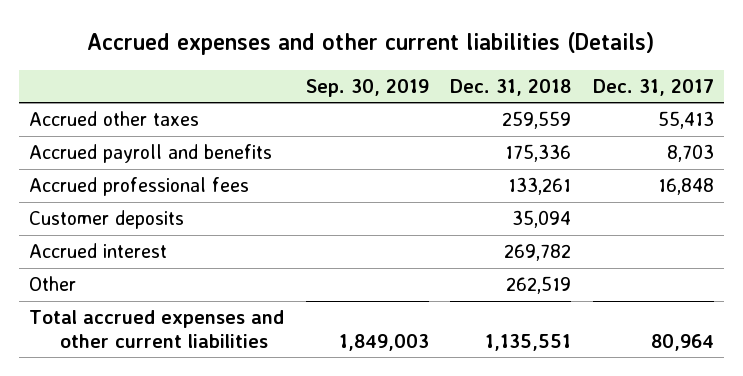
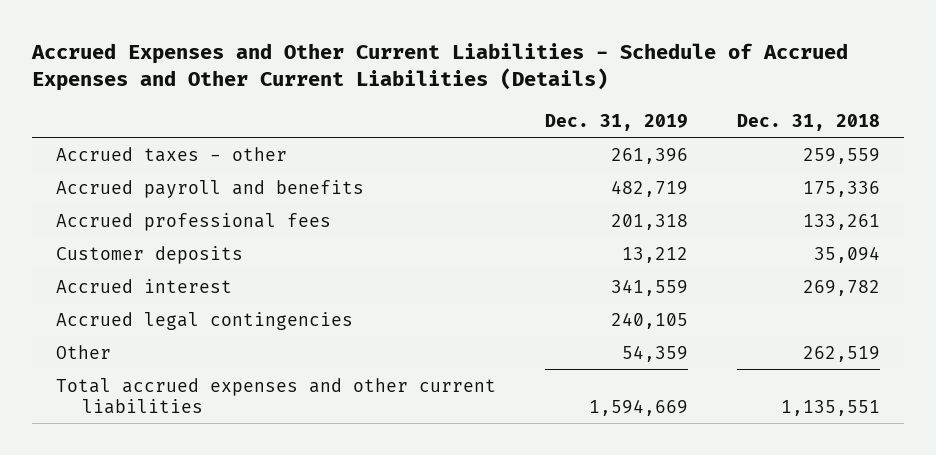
[87,31,655,55] Accrued expenses and other current liabilities (Details) -> [31,43,849,92] Accrued Expenses and Other Current Liabilities - Schedule of Accrued Expenses and Other Current Liabilities (Details)
[305,78,429,97] Sep. 30, 2019 -> none
[592,78,714,96] Dec. 31, 2017 -> none
none -> [545,113,689,131] Dec. 31, 2019
[29,111,200,127] Accrued other taxes -> [56,146,288,162] Accrued taxes - other
none -> [56,311,354,330] Accrued legal contingencies

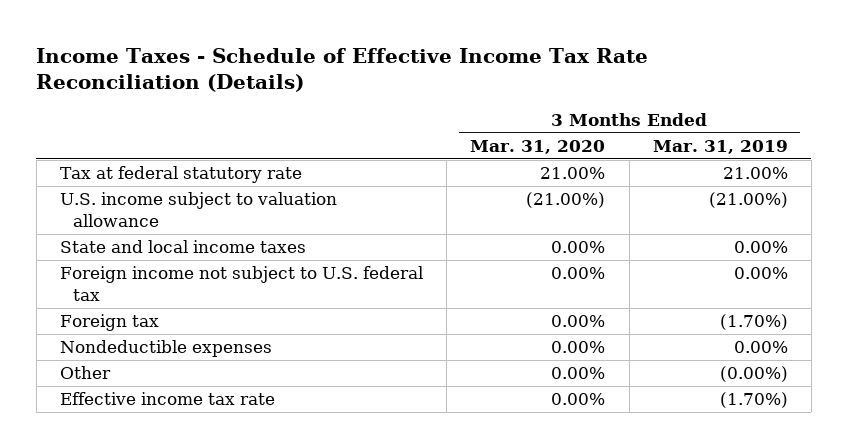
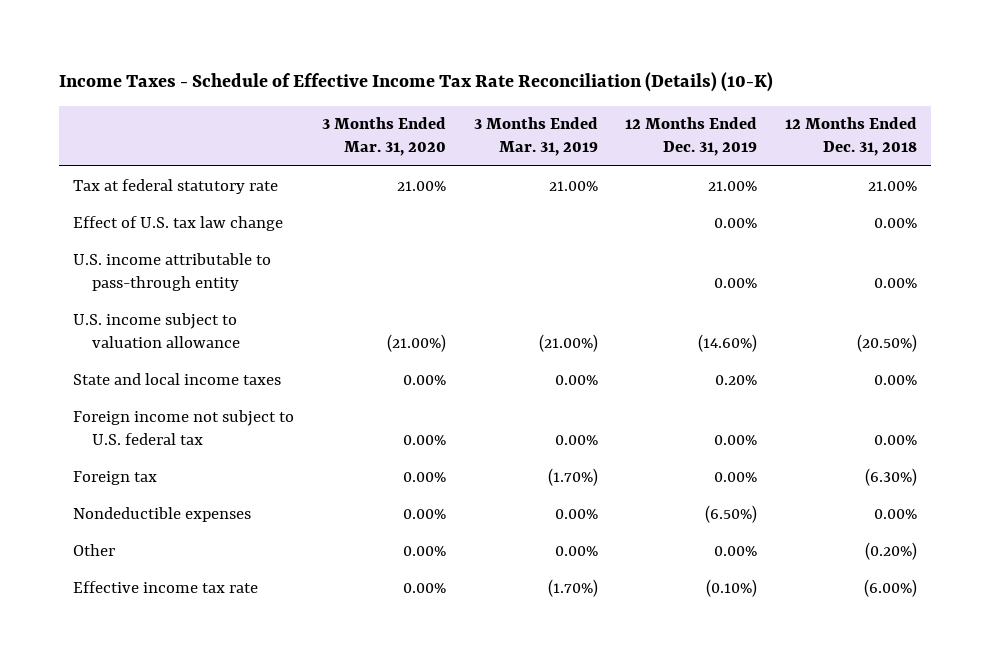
[36,47,649,93] Income Taxes - Schedule of Effective Income Tax Rate Reconciliation (Details) -> [58,72,773,93] Income Taxes - Schedule of Effective Income Tax Rate Reconciliation (Details) (10-K)
none -> [625,117,758,157] 12 Months Ended Dec. 31, 2019
none -> [785,117,918,157] 12 Months Ended Dec. 31, 2018
none -> [72,215,283,231] Effect of U.S. tax law change
none -> [72,252,271,291] U.S. income attributable to pass-through entity
[719,366,788,383] (0.00%) -> [554,545,598,556] 0.00%

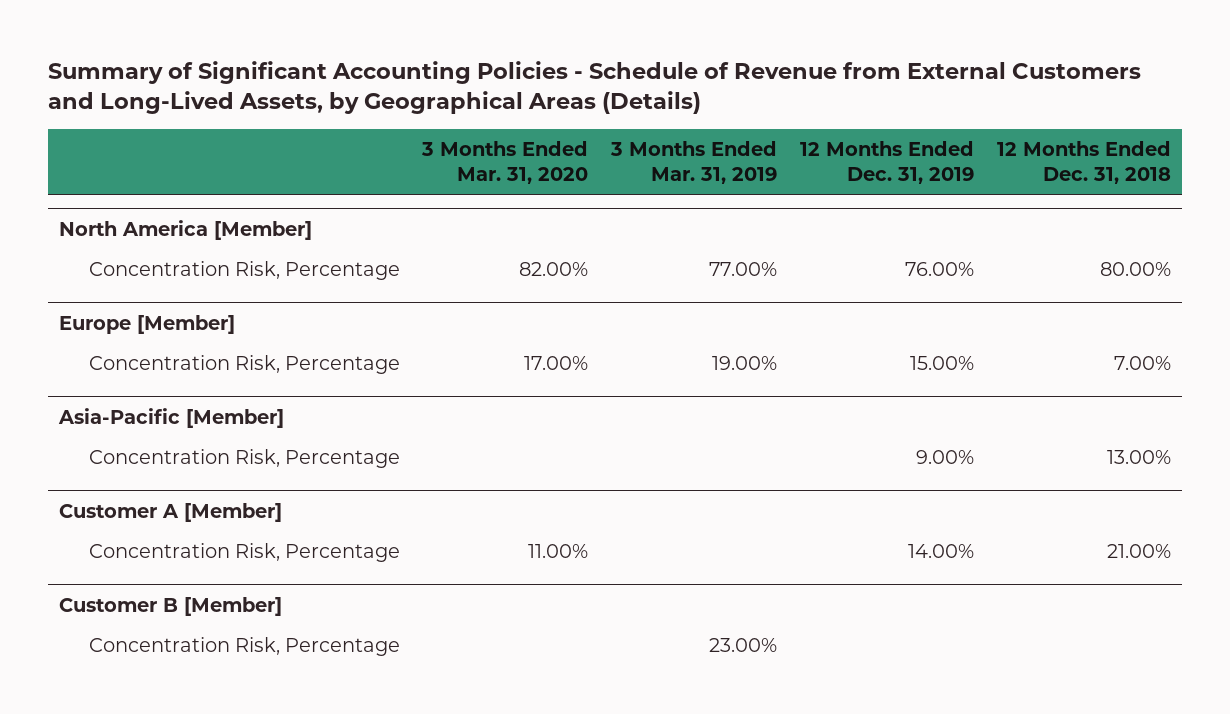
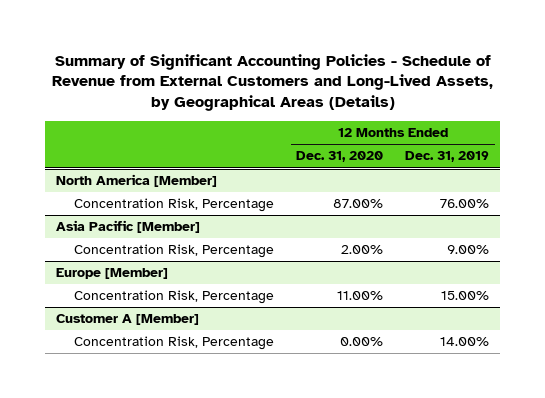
[421,141,589,185] 3 Months Ended Mar. 31, 2020 -> none
[610,141,778,185] 3 Months Ended Mar. 31, 2019 -> none
[996,141,1171,185] 12 Months Ended Dec. 31, 2018 -> none
none -> [296,151,384,163] Dec. 31, 2020
none -> [55,220,200,234] Asia Pacific [Member]
none -> [73,244,274,259] Concentration Risk, Percentage
[58,407,285,428] Asia-Pacific [Member] -> none
[88,449,400,469] Concentration Risk, Percentage -> none
[59,596,283,616] Customer B [Member] -> none
[88,637,400,657] Concentration Risk, Percentage -> none

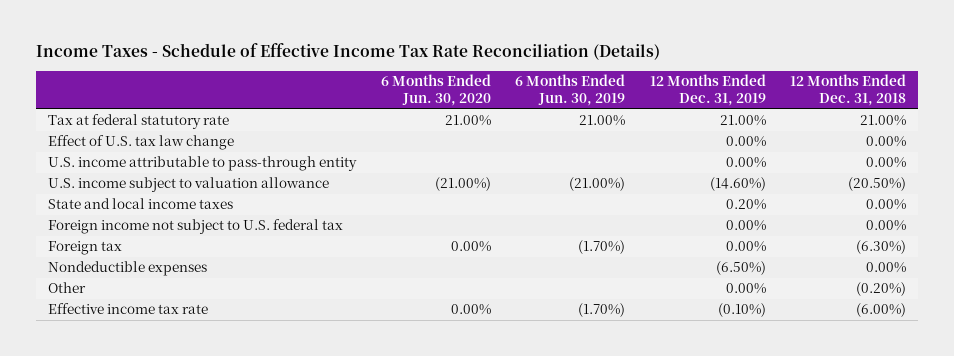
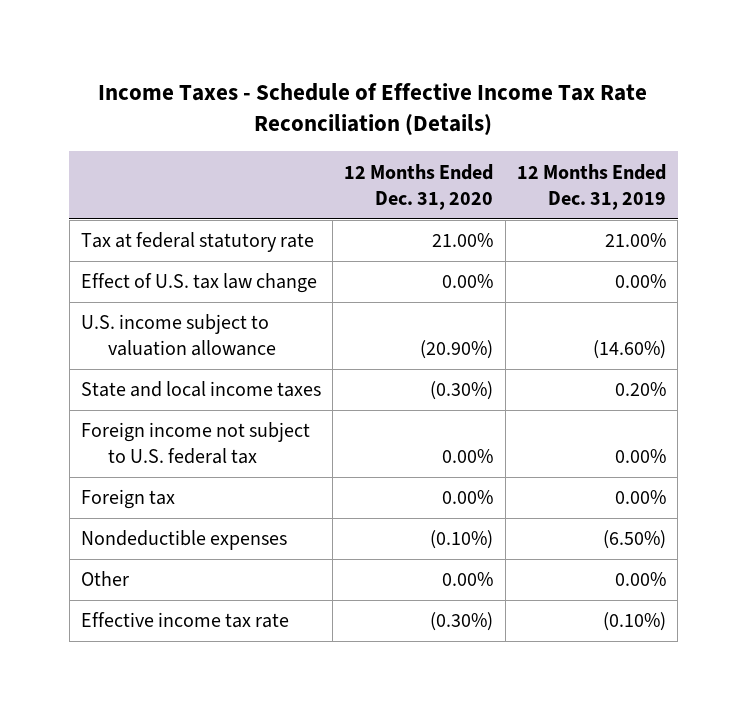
[380,74,491,107] 6 Months Ended Jun. 30, 2020 -> none
[515,74,626,107] 6 Months Ended Jun. 30, 2019 -> none
[790,74,907,107] 12 Months Ended Dec. 31, 2018 -> none
none -> [344,163,494,210] 12 Months Ended Dec. 31, 2020
[48,156,358,172] U.S. income attributable to pass-through entity -> none

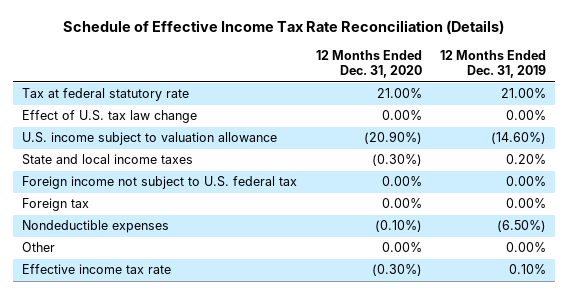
[98,83,648,137] Income Taxes - Schedule of Effective Income Tax Rate Reconciliation (Details) -> [63,20,505,35] Schedule of Effective Income Tax Rate Reconciliation (Details)
[602,612,666,632] (0.10%) -> [509,264,547,275] 0.10%

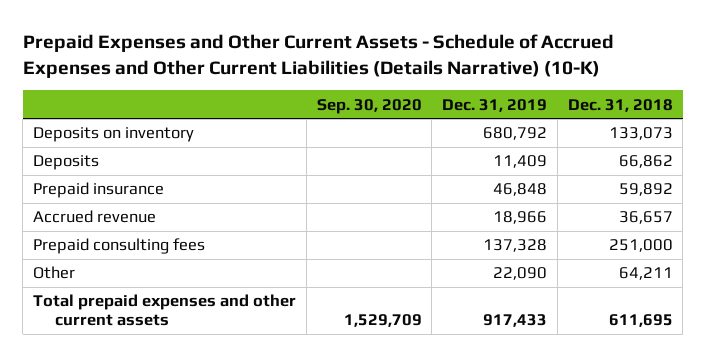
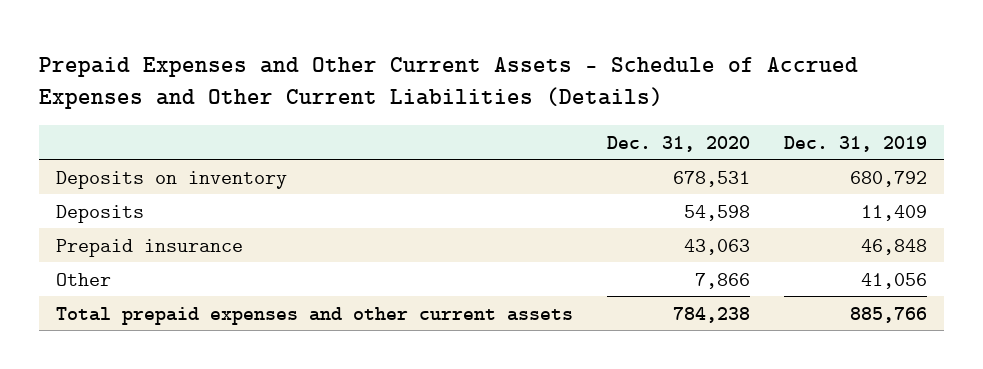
[22,34,614,78] Prepaid Expenses and Other Current Assets - Schedule of Accrued Expenses and Other Current Liabilities (Details Narrative) (10-K) -> [39,56,859,110] Prepaid Expenses and Other Current Assets - Schedule of Accrued Expenses and Other Current Liabilities (Details)
[316,98,422,114] Sep. 30, 2020 -> none
[567,98,673,112] Dec. 31, 2018 -> none
none -> [606,135,750,152] Dec. 31, 2020
[32,210,156,224] Accrued revenue -> none
[32,238,205,255] Prepaid consulting fees -> none
[493,267,548,281] 22,090 -> [860,272,927,289] 41,056
[483,314,548,328] 917,433 -> [849,306,927,323] 885,766

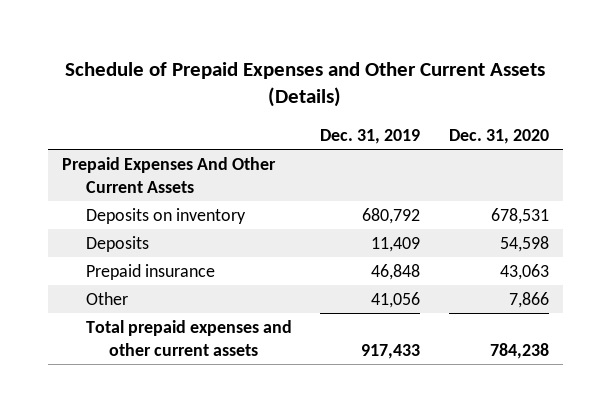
[39,56,859,110] Prepaid Expenses and Other Current Assets - Schedule of Accrued Expenses and Other Current Liabilities (Details) -> [65,61,546,108] Schedule of Prepaid Expenses and Other Current Assets (Details)
none -> [62,156,277,194] Prepaid Expenses And Other Current Assets
[849,306,927,323] 885,766 -> [361,344,421,360] 917,433

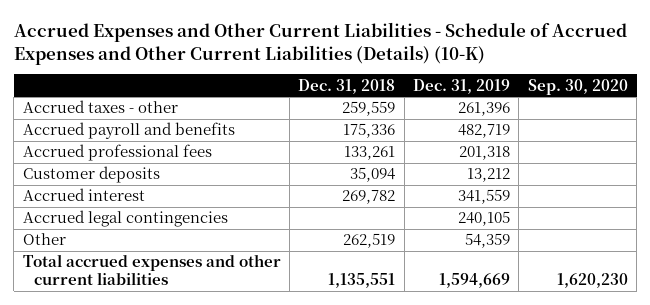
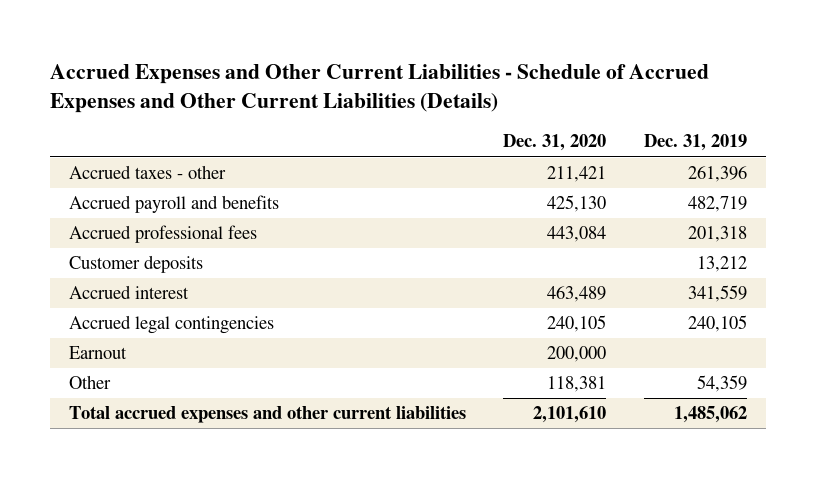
[13,21,627,65] Accrued Expenses and Other Current Liabilities - Schedule of Accrued Expenses and Other Current Liabilities (Details) (10-K) -> [50,63,710,113] Accrued Expenses and Other Current Liabilities - Schedule of Accrued Expenses and Other Current Liabilities (Details)
[298,78,396,94] Dec. 31, 2018 -> none
[527,78,628,95] Sep. 30, 2020 -> none
none -> [503,134,607,152] Dec. 31, 2020
none -> [68,346,127,360] Earnout
[438,273,510,289] 1,594,669 -> [673,406,747,424] 1,485,062

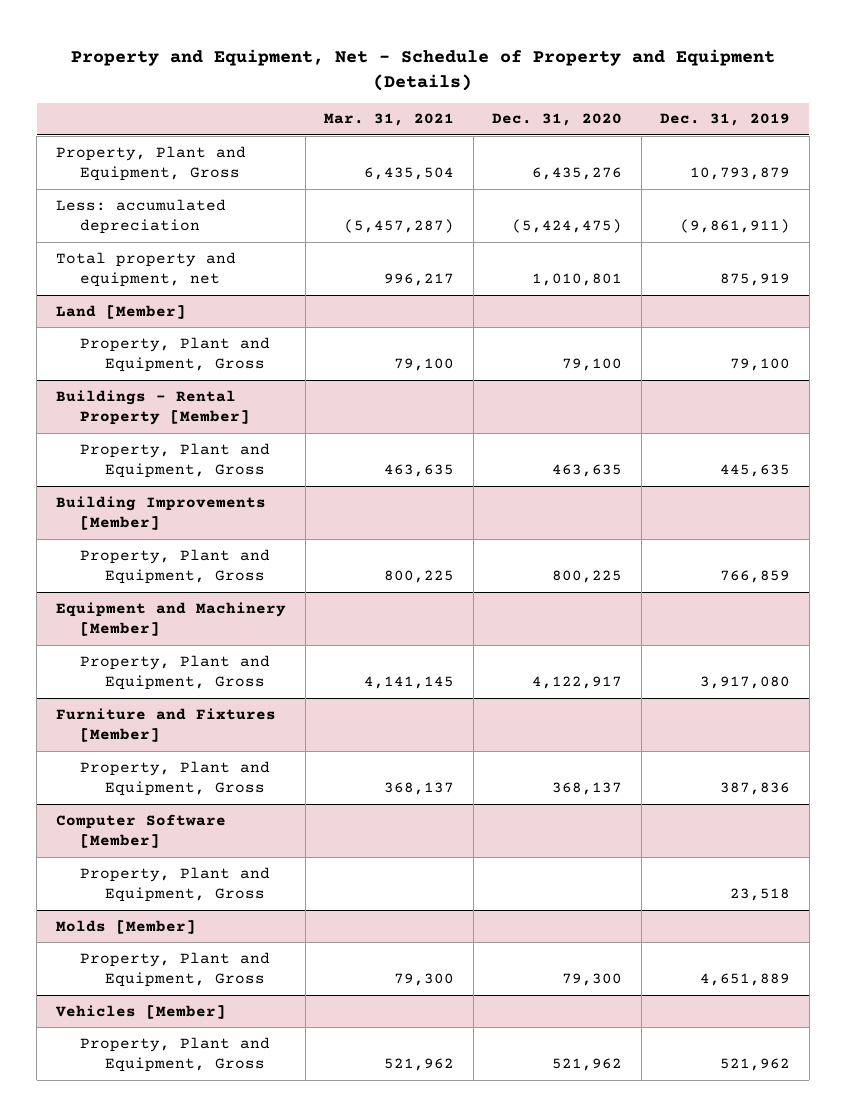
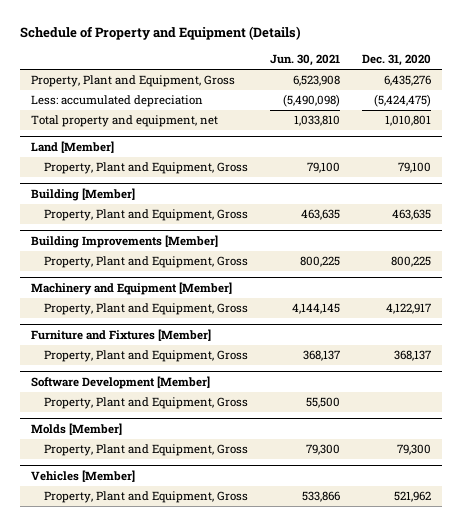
[71,48,776,91] Property and Equipment, Net - Schedule of Property and Equipment (Details) -> [19,26,301,41] Schedule of Property and Equipment (Details)
[324,113,455,127] Mar. 31, 2021 -> none
[660,113,791,127] Dec. 31, 2019 -> none
none -> [269,53,340,66] Jun. 30, 2021
[55,389,251,426] Buildings - Rental Property [Member] -> [30,188,135,202] Building [Member]
[55,601,286,637] Equipment and Machinery [Member] -> [30,282,232,296] Machinery and Equipment [Member]
[55,813,226,849] Computer Software [Member] -> [30,376,210,390] Software Development [Member]

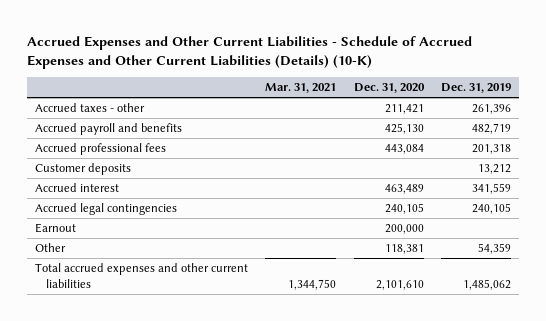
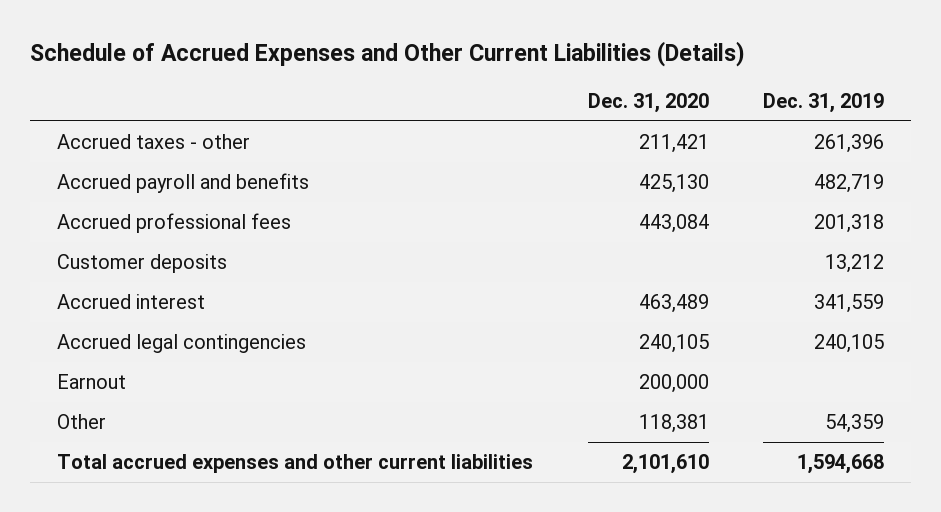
[26,35,472,69] Accrued Expenses and Other Current Liabilities - Schedule of Accrued Expenses and Other Current Liabilities (Details) (10-K) -> [30,41,746,68] Schedule of Accrued Expenses and Other Current Liabilities (Details)
[265,83,337,94] Mar. 31, 2021 -> none
[462,279,511,291] 1,485,062 -> [797,453,885,474] 1,594,668

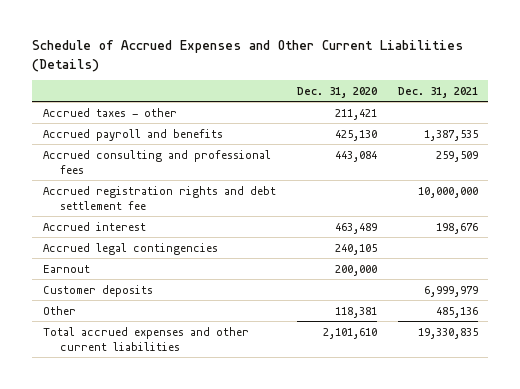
[763,93,885,114] Dec. 31, 2019 -> none
none -> [397,86,478,98] Dec. 31, 2021
[57,212,292,233] Accrued professional fees -> [42,149,271,174] Accrued consulting and professional fees
none -> [42,185,276,210] Accrued registration rights and debt settlement fee
[57,253,228,273] Customer deposits -> [42,284,153,297] Customer deposits

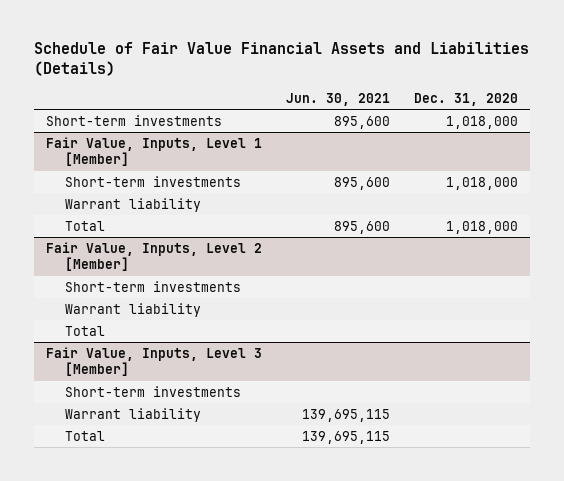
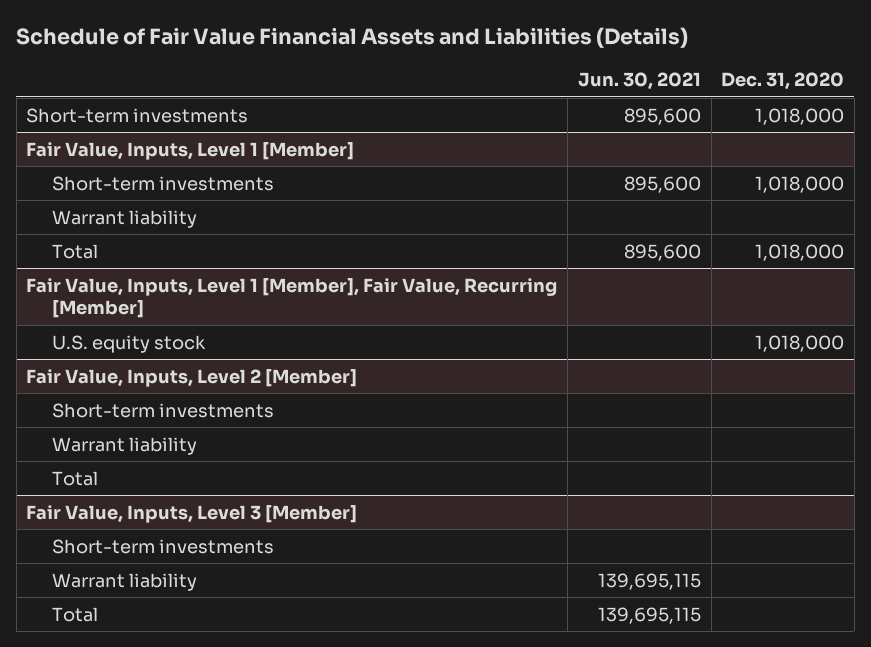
none -> [26,277,558,319] Fair Value, Inputs, Level 1 [Member], Fair Value, Recurring [Member]
none -> [52,334,207,353] U.S. equity stock

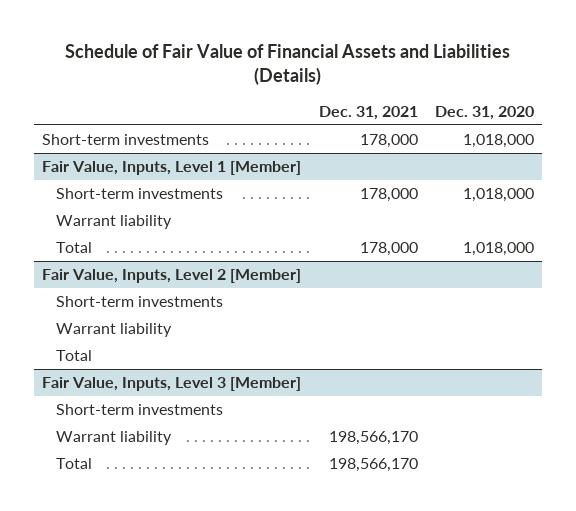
[16,27,689,49] Schedule of Fair Value Financial Assets and Liabilities (Details) -> [65,43,511,85] Schedule of Fair Value of Financial Assets and Liabilities (Details)
[577,72,701,91] Jun. 30, 2021 -> none
none -> [318,105,418,120] Dec. 31, 2021
[26,277,558,319] Fair Value, Inputs, Level 1 [Member], Fair Value, Recurring [Member] -> none
[52,334,207,353] U.S. equity stock -> none

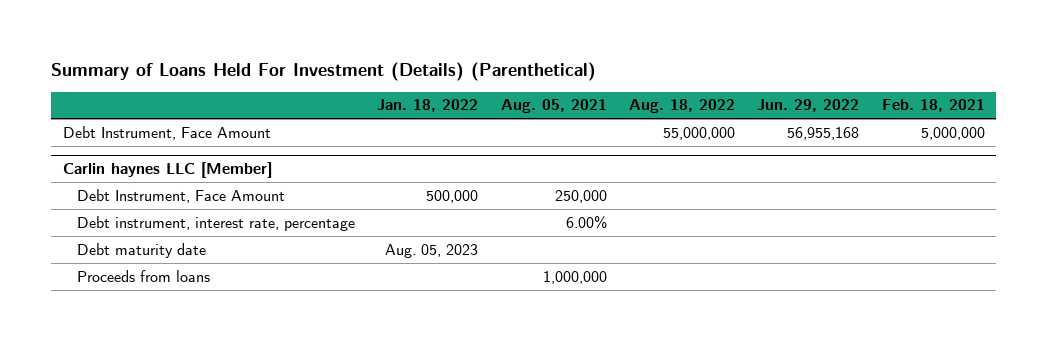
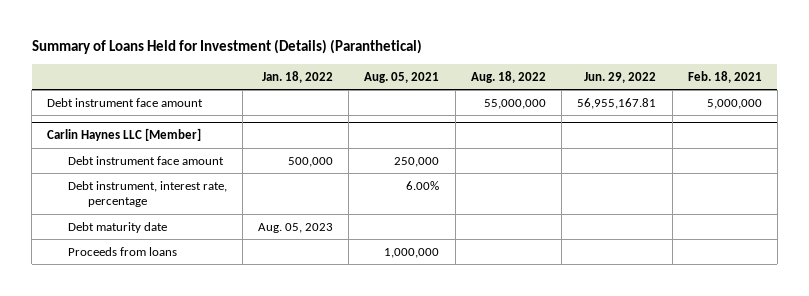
[51,61,597,81] Summary of Loans Held For Investment (Details) (Parenthetical) -> [31,39,422,55] Summary of Loans Held for Investment (Details) (Paranthetical)
[62,125,271,140] Debt Instrument, Face Amount -> [47,97,204,107] Debt instrument face amount
[787,126,860,140] 56,955,168 -> [577,97,657,109] 56,955,167.81
[62,162,272,179] Carlin haynes LLC [Member] -> [47,128,202,142] Carlin Haynes LLC [Member]
[76,188,285,203] Debt Instrument, Face Amount -> [67,155,224,165] Debt instrument face amount

